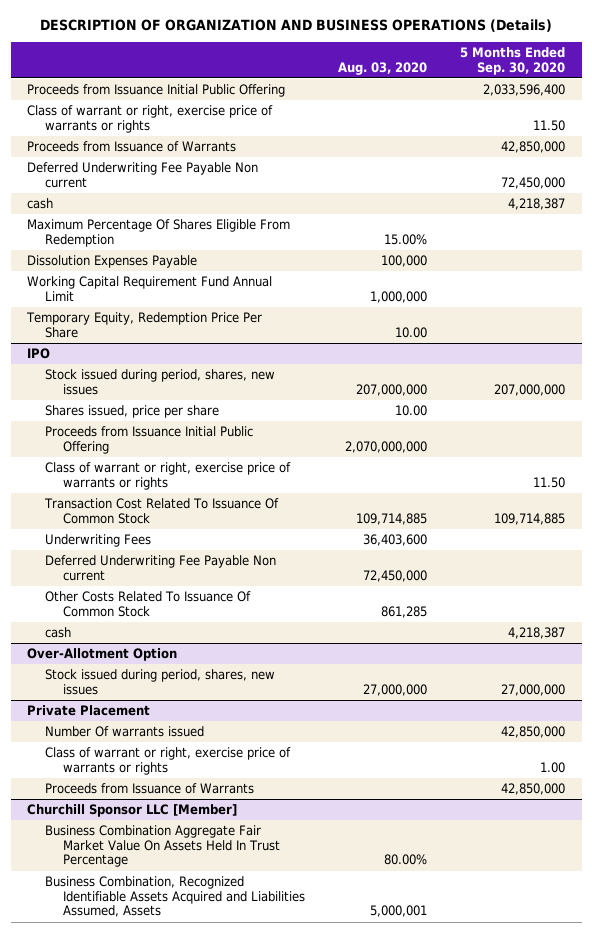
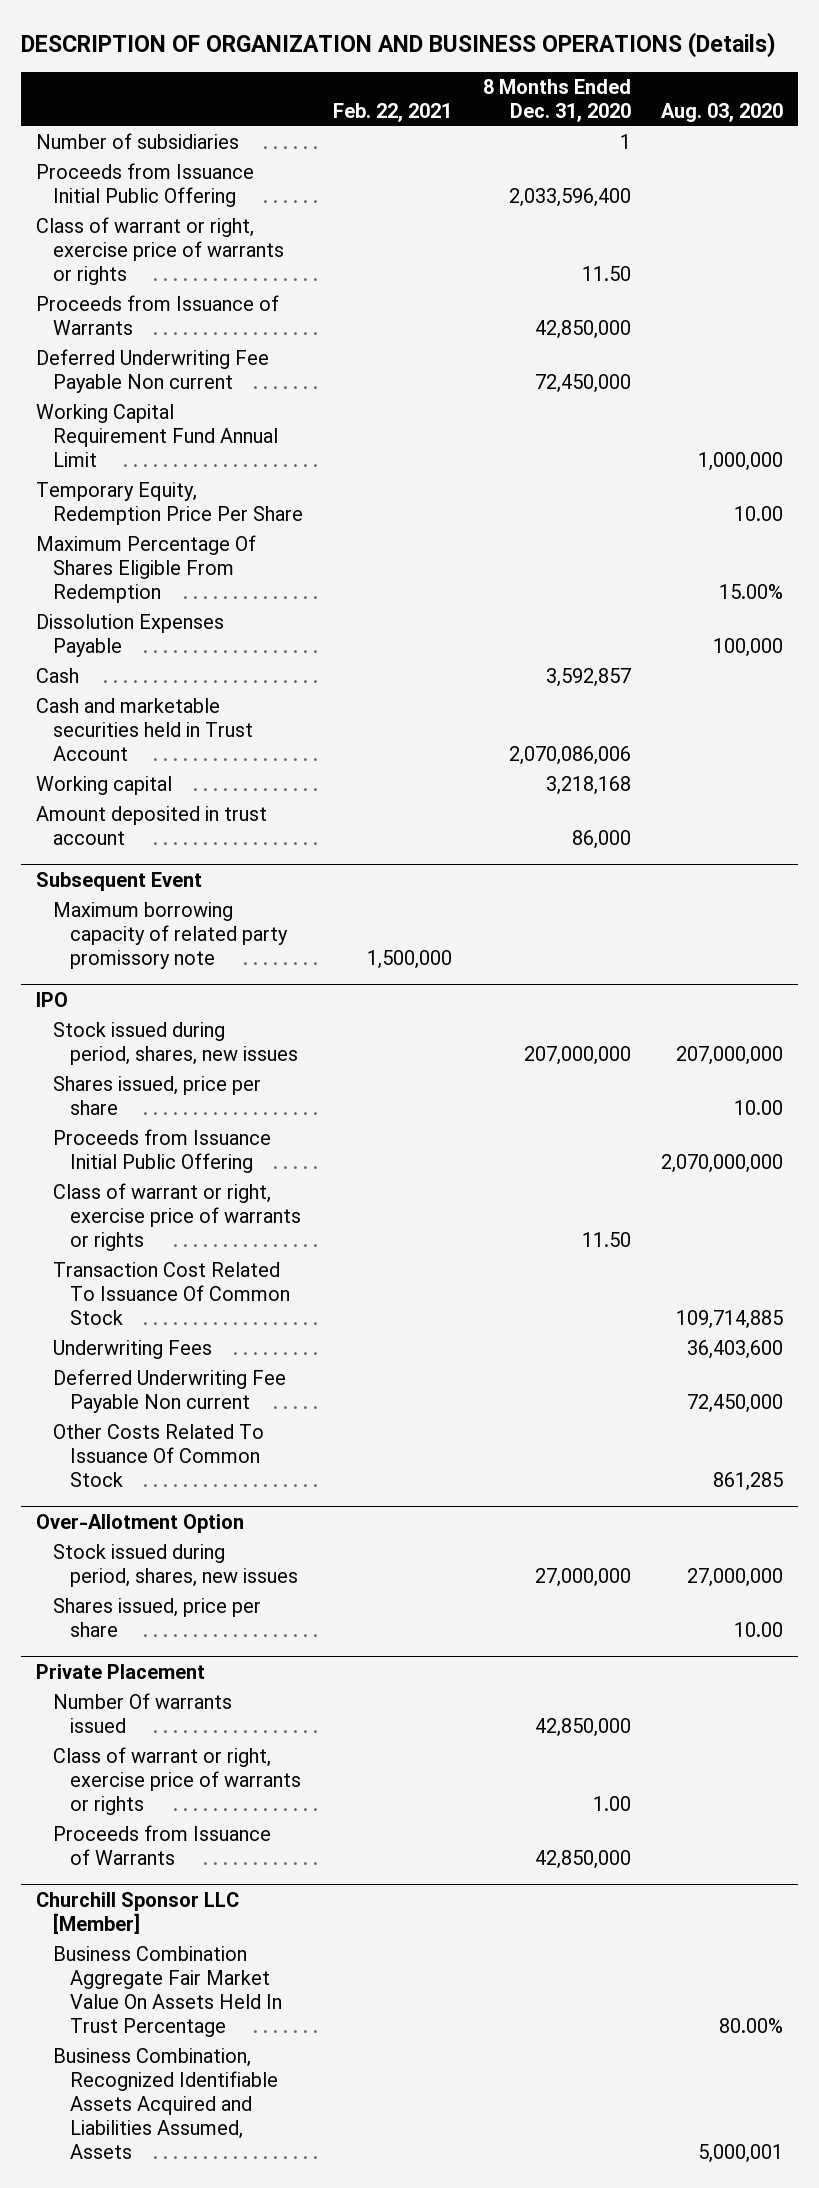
[460,47,566,75] 5 Months Ended Sep. 30, 2020 -> none
none -> [333,102,453,122] Feb. 22, 2021
none -> [482,78,631,122] 8 Months Ended Dec. 31, 2020
none -> [35,133,239,150] Number of subsidiaries
[27,198,54,210] cash -> none
[27,219,291,247] Maximum Percentage Of Shares Eligible From Redemption -> [35,535,256,603] Maximum Percentage Of Shares Eligible From Redemption
[27,255,198,269] Dissolution Expenses Payable -> [35,614,224,658] Dissolution Expenses Payable
none -> [35,668,79,684] Cash
none -> [35,698,253,761] Cash and marketable securities held in Trust Account
none -> [35,776,172,796] Working capital
none -> [35,806,267,846] Amount deposited in trust account
none -> [35,872,202,892] Subsequent Event
none -> [52,902,288,969] Maximum borrowing capacity of related party promissory note
[45,627,72,639] cash -> none
none -> [52,1598,261,1638] Shares issued, price per share

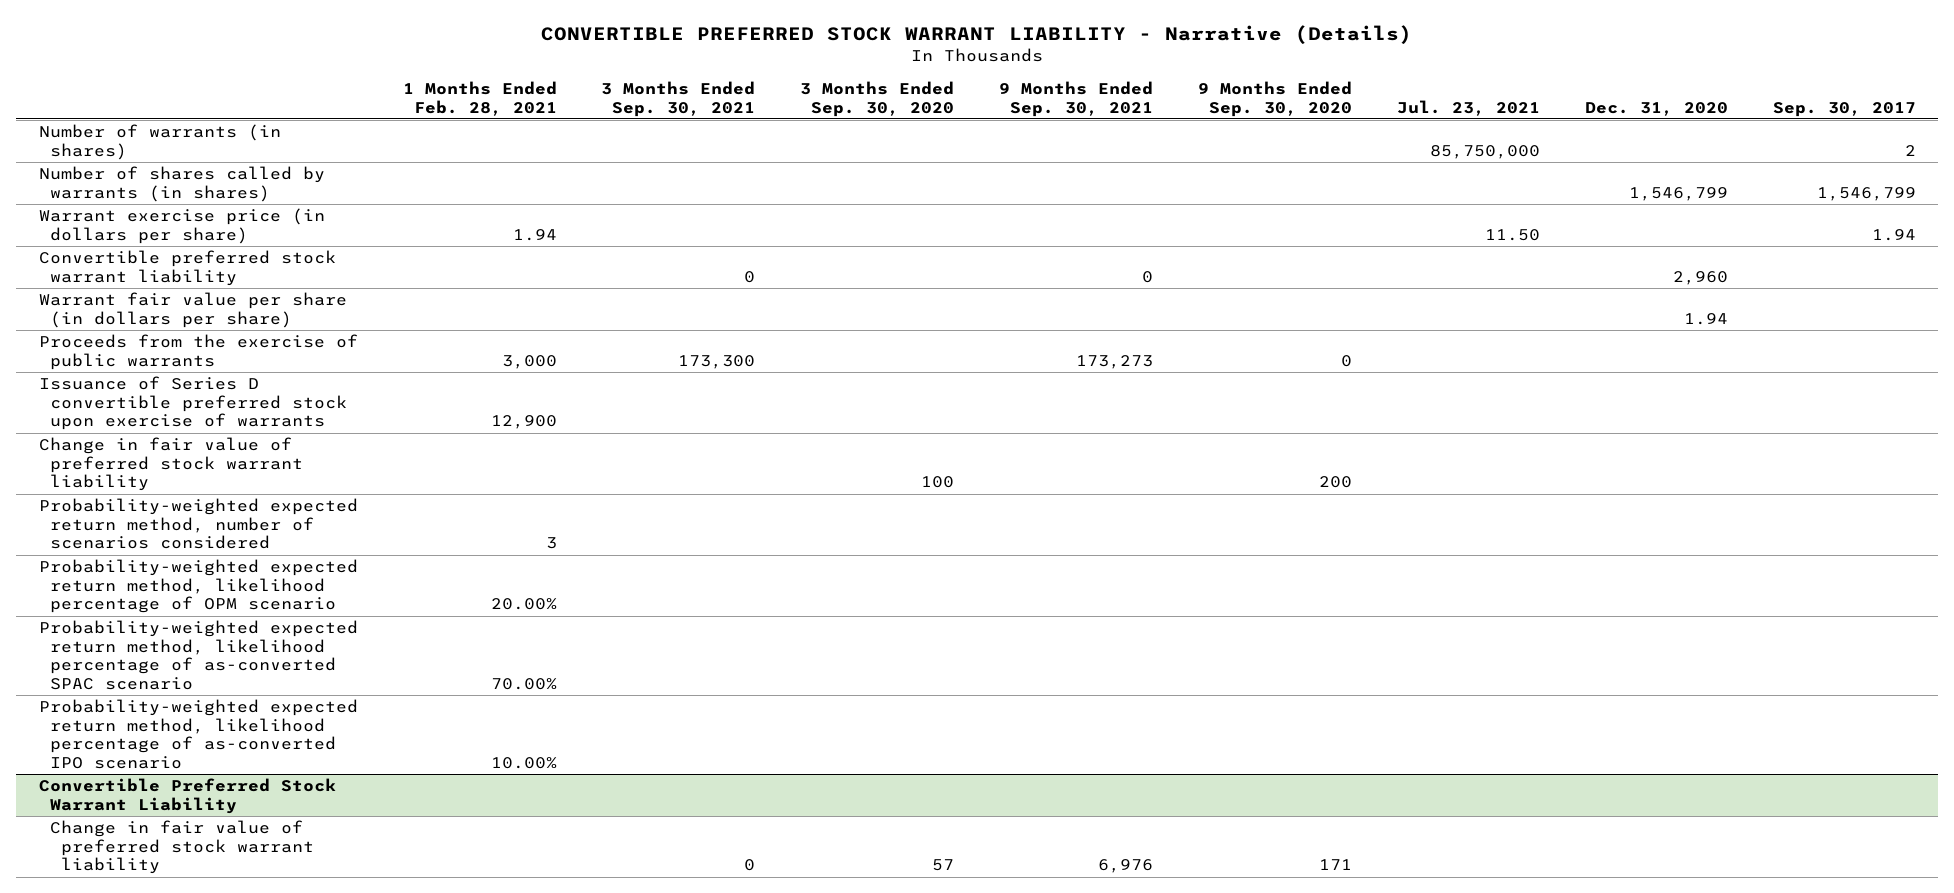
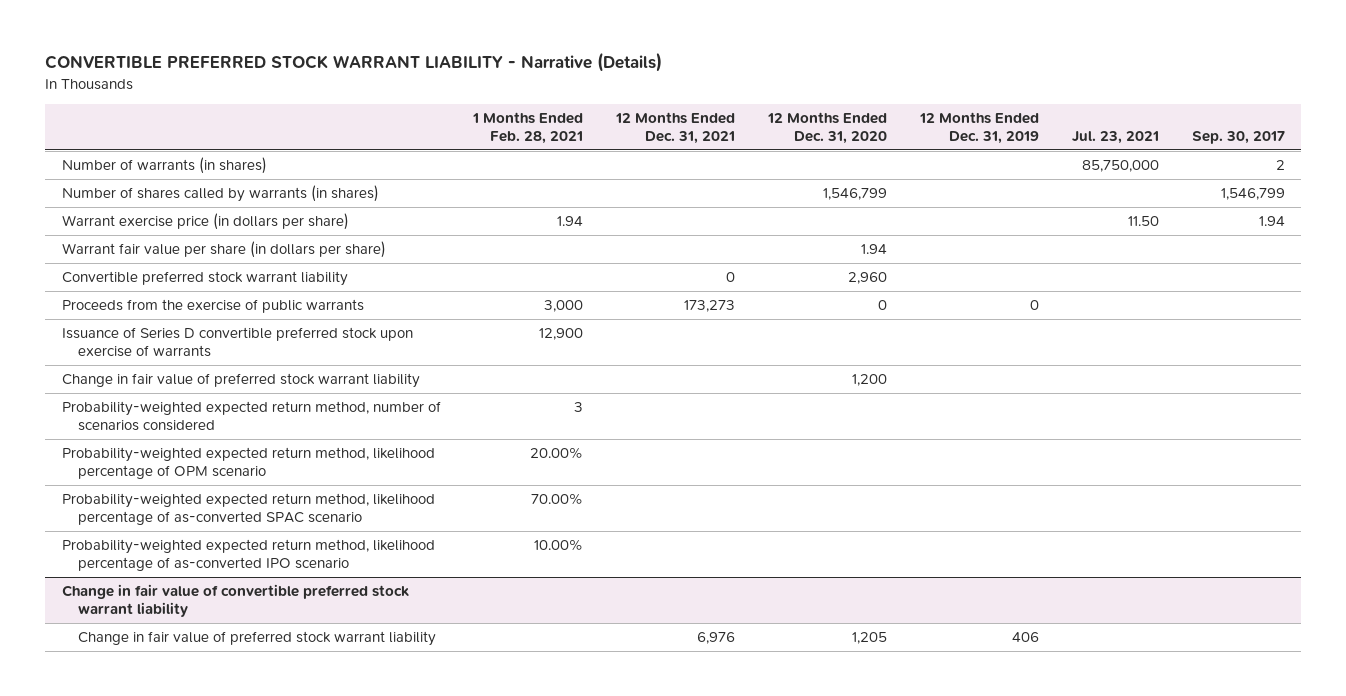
[601,80,756,117] 3 Months Ended Sep. 30, 2021 -> none
[800,80,955,117] 3 Months Ended Sep. 30, 2020 -> none
[999,80,1154,117] 9 Months Ended Sep. 30, 2021 -> none
[1198,80,1353,117] 9 Months Ended Sep. 30, 2020 -> none
[1584,101,1728,116] Dec. 31, 2020 -> none
none -> [615,111,736,144] 12 Months Ended Dec. 31, 2021
none -> [767,111,888,144] 12 Months Ended Dec. 31, 2020
none -> [919,111,1040,144] 12 Months Ended Dec. 31, 2019
[38,250,336,286] Convertible preferred stock warrant liability -> [61,271,348,287] Convertible preferred stock warrant liability
[38,778,336,814] Convertible Preferred Stock Warrant Liability -> [61,584,409,618] Change in fair value of convertible preferred stock warrant liability

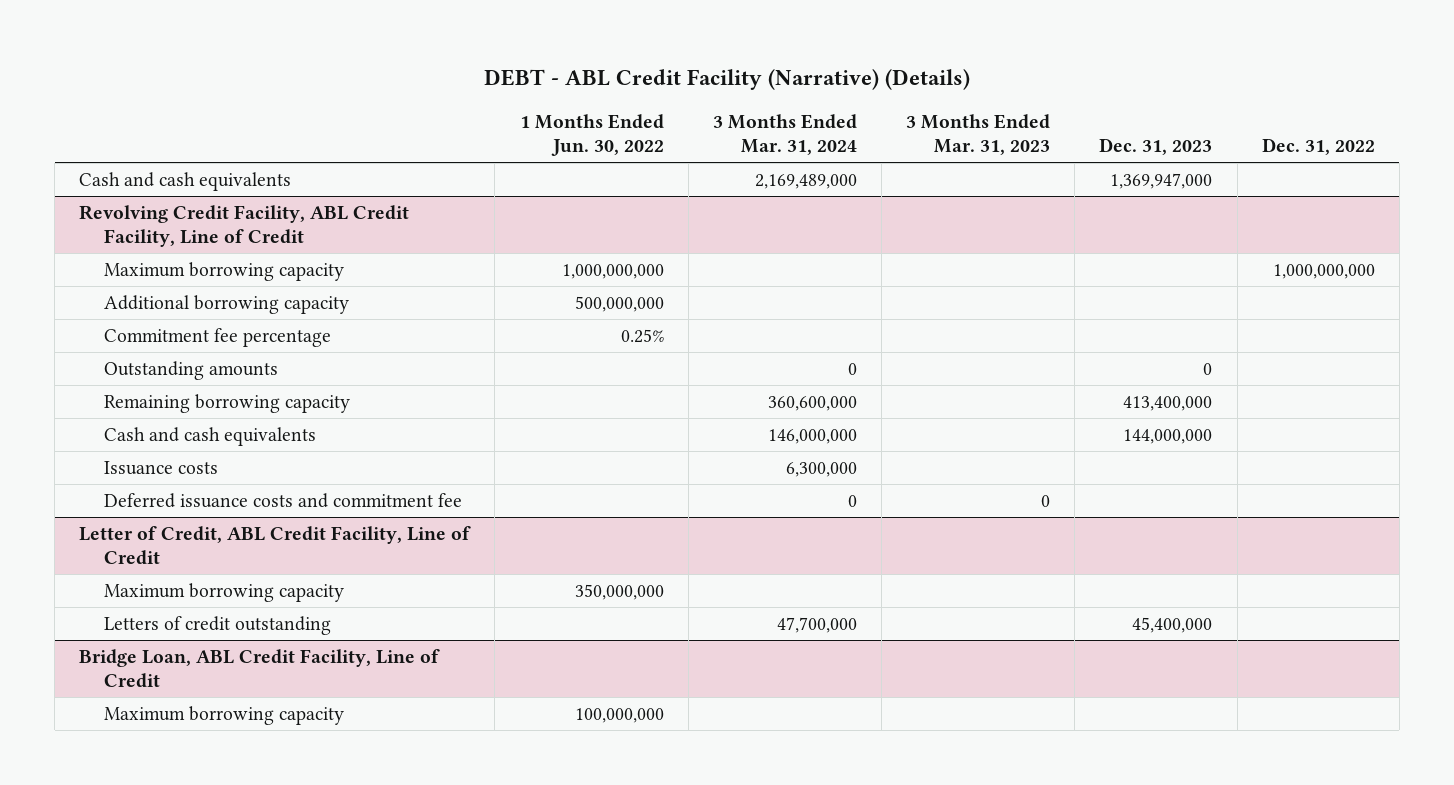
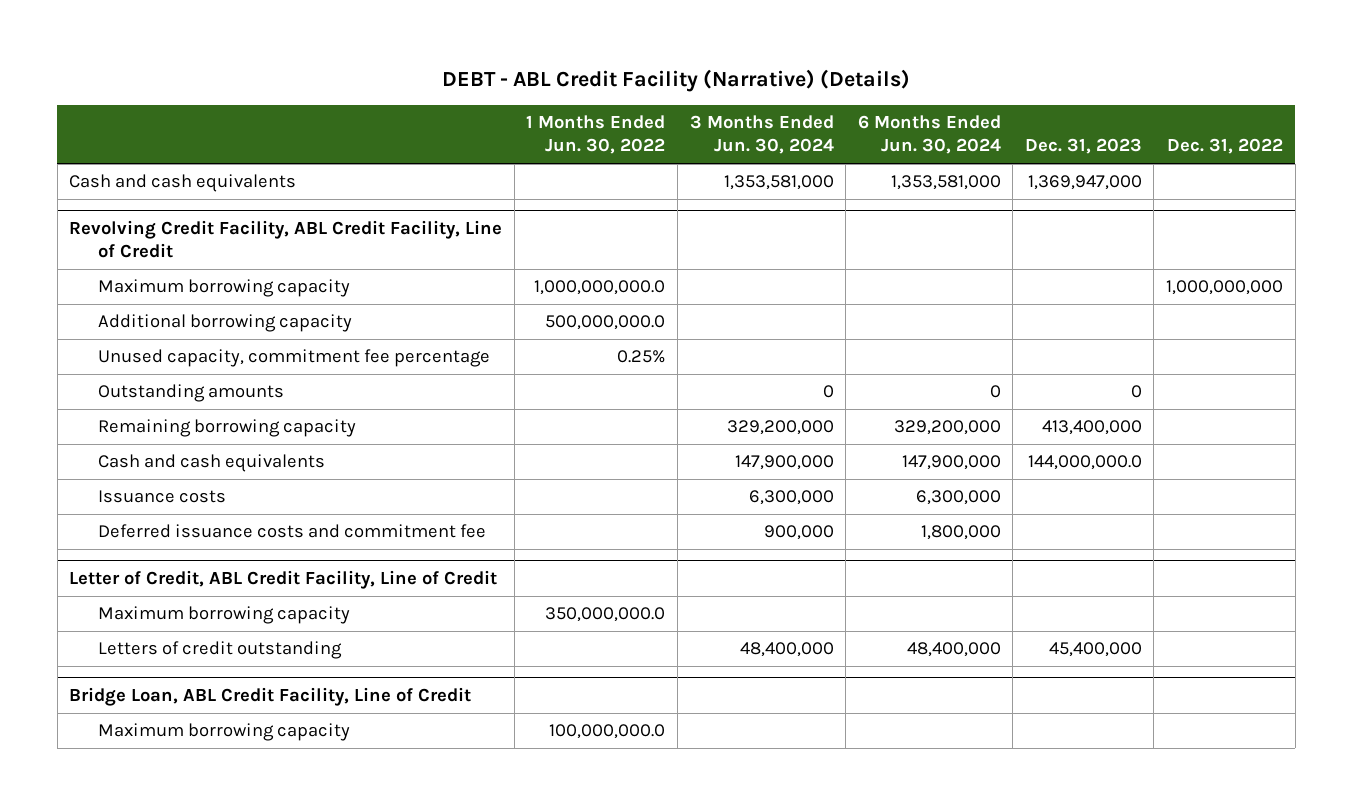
[712,113,857,156] 3 Months Ended Mar. 31, 2024 -> none
[906,113,1051,156] 3 Months Ended Mar. 31, 2023 -> none
none -> [689,114,834,155] 3 Months Ended Jun. 30, 2024
none -> [857,114,1001,155] 6 Months Ended Jun. 30, 2024
[561,263,664,279] 1,000,000,000 -> [534,280,666,296] 1,000,000,000.0
[574,295,664,312] 500,000,000 -> [545,315,666,331] 500,000,000.0
[103,327,331,347] Commitment fee percentage -> [97,349,490,368] Unused capacity, commitment fee percentage
[1123,428,1213,444] 144,000,000 -> [1027,455,1142,471] 144,000,000.0
[574,583,664,600] 350,000,000 -> [545,607,666,623] 350,000,000.0
[574,707,664,723] 100,000,000 -> [549,724,666,740] 100,000,000.0

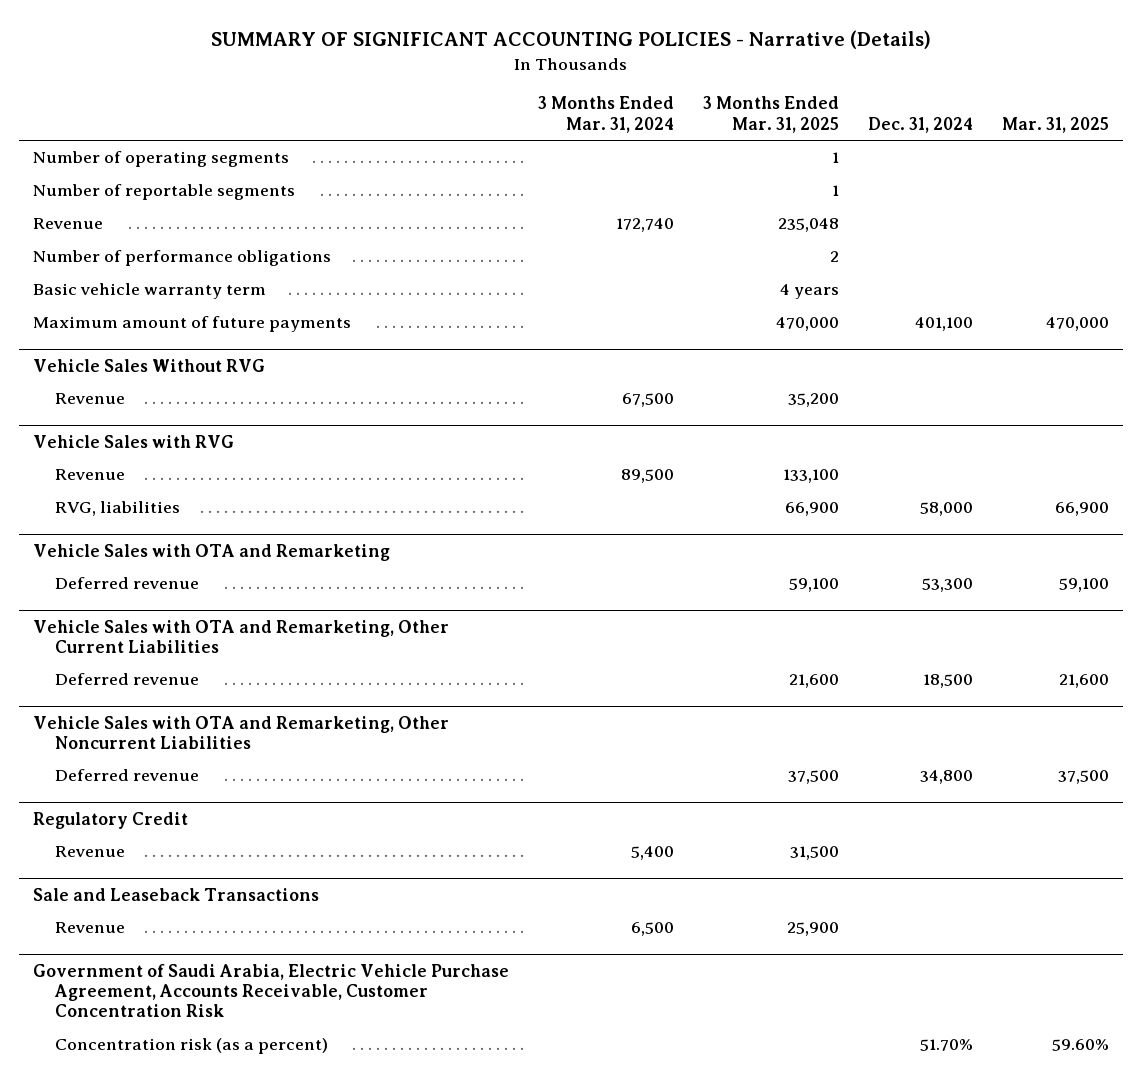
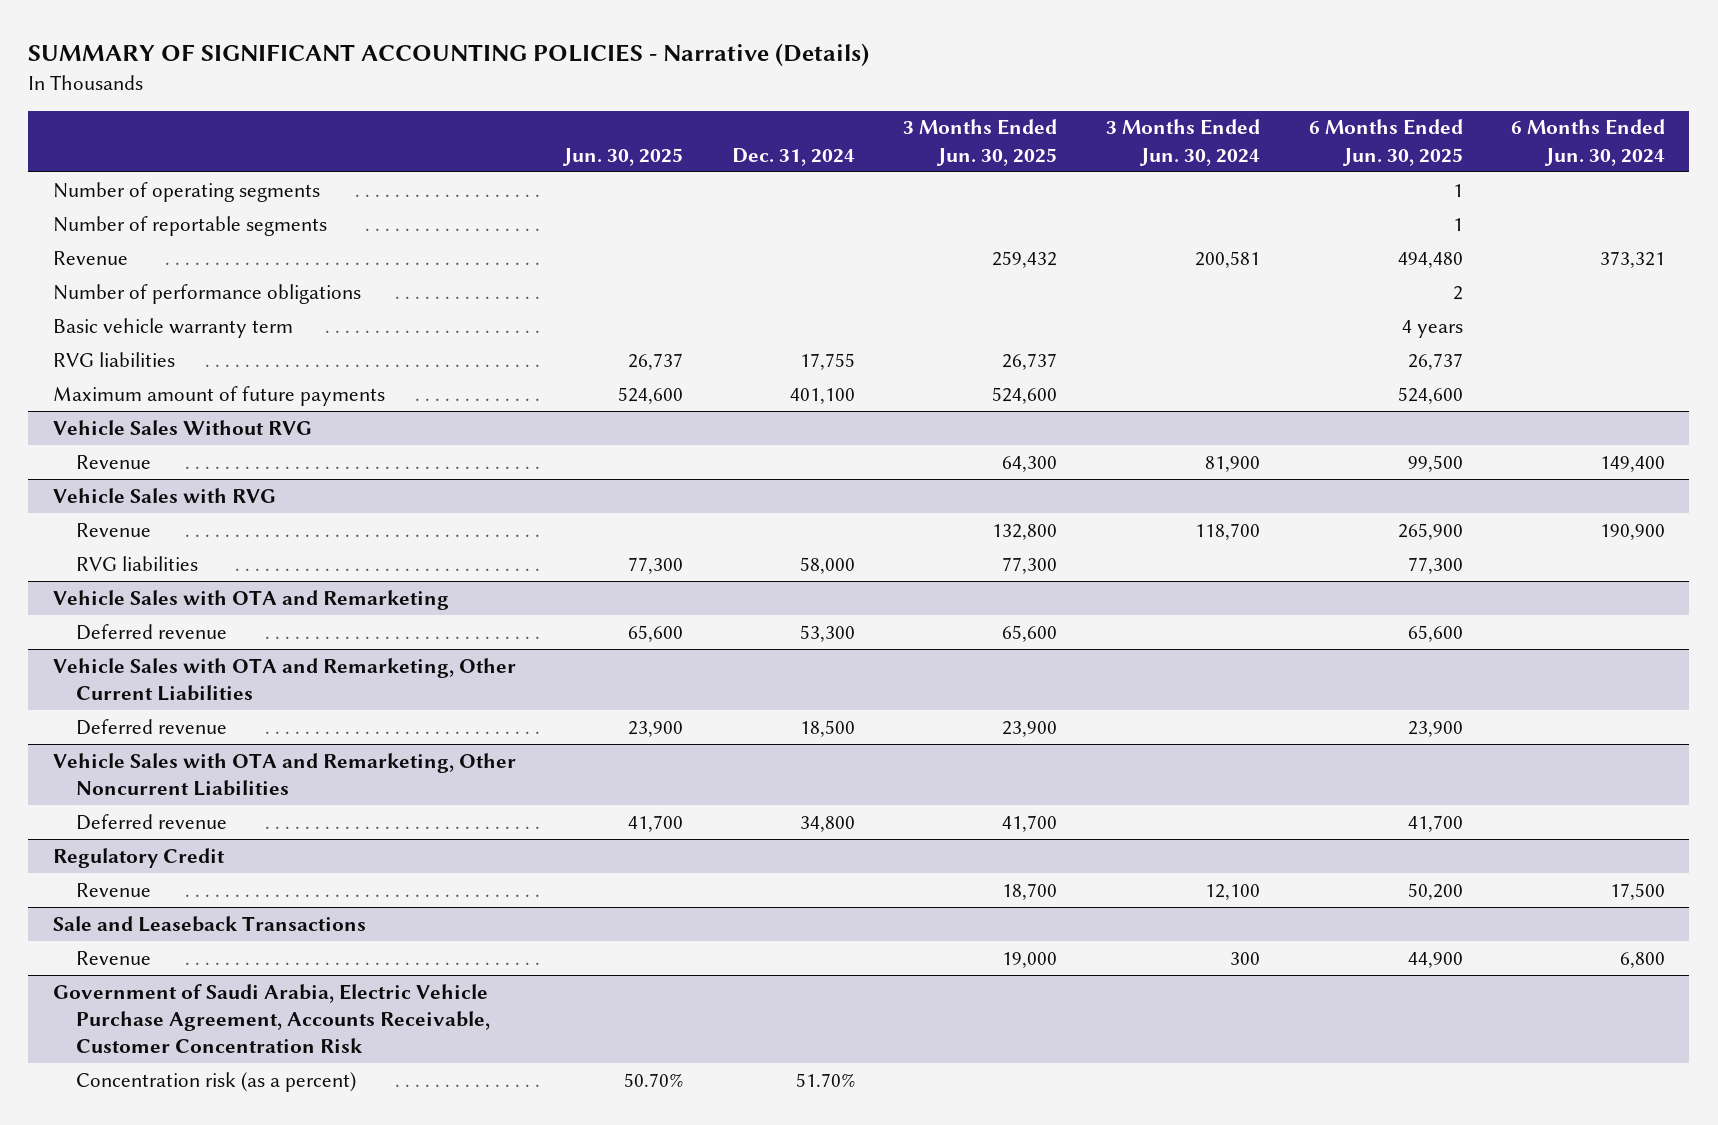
[538,96,675,133] 3 Months Ended Mar. 31, 2024 -> none
[702,96,839,133] 3 Months Ended Mar. 31, 2025 -> none
[1001,116,1109,133] Mar. 31, 2025 -> none
none -> [562,147,684,166] Jun. 30, 2025
none -> [903,119,1058,166] 3 Months Ended Jun. 30, 2025
none -> [1105,119,1260,166] 3 Months Ended Jun. 30, 2024
none -> [1308,119,1463,166] 6 Months Ended Jun. 30, 2025
none -> [1511,119,1666,166] 6 Months Ended Jun. 30, 2024
none -> [52,351,175,367] RVG liabilities
[54,501,180,517] RVG, liabilities -> [75,555,198,571] RVG liabilities

